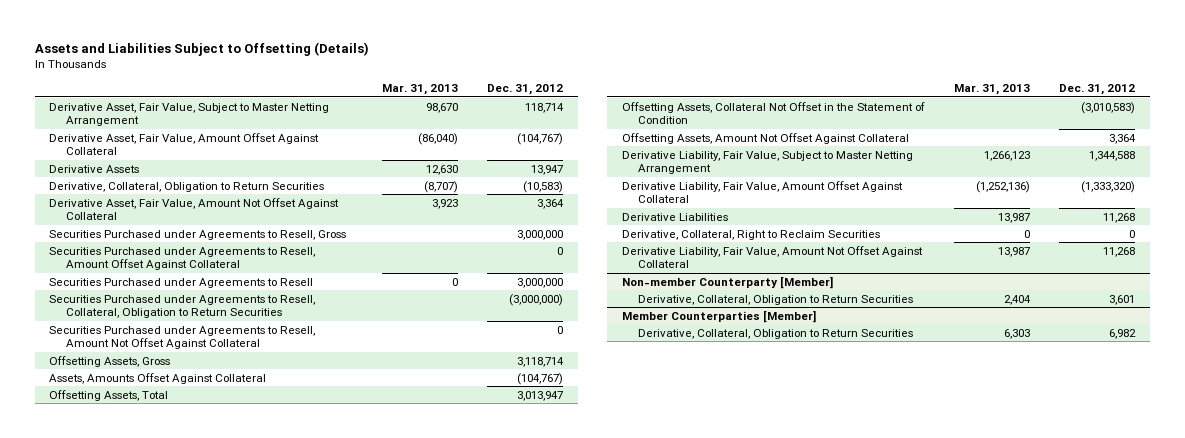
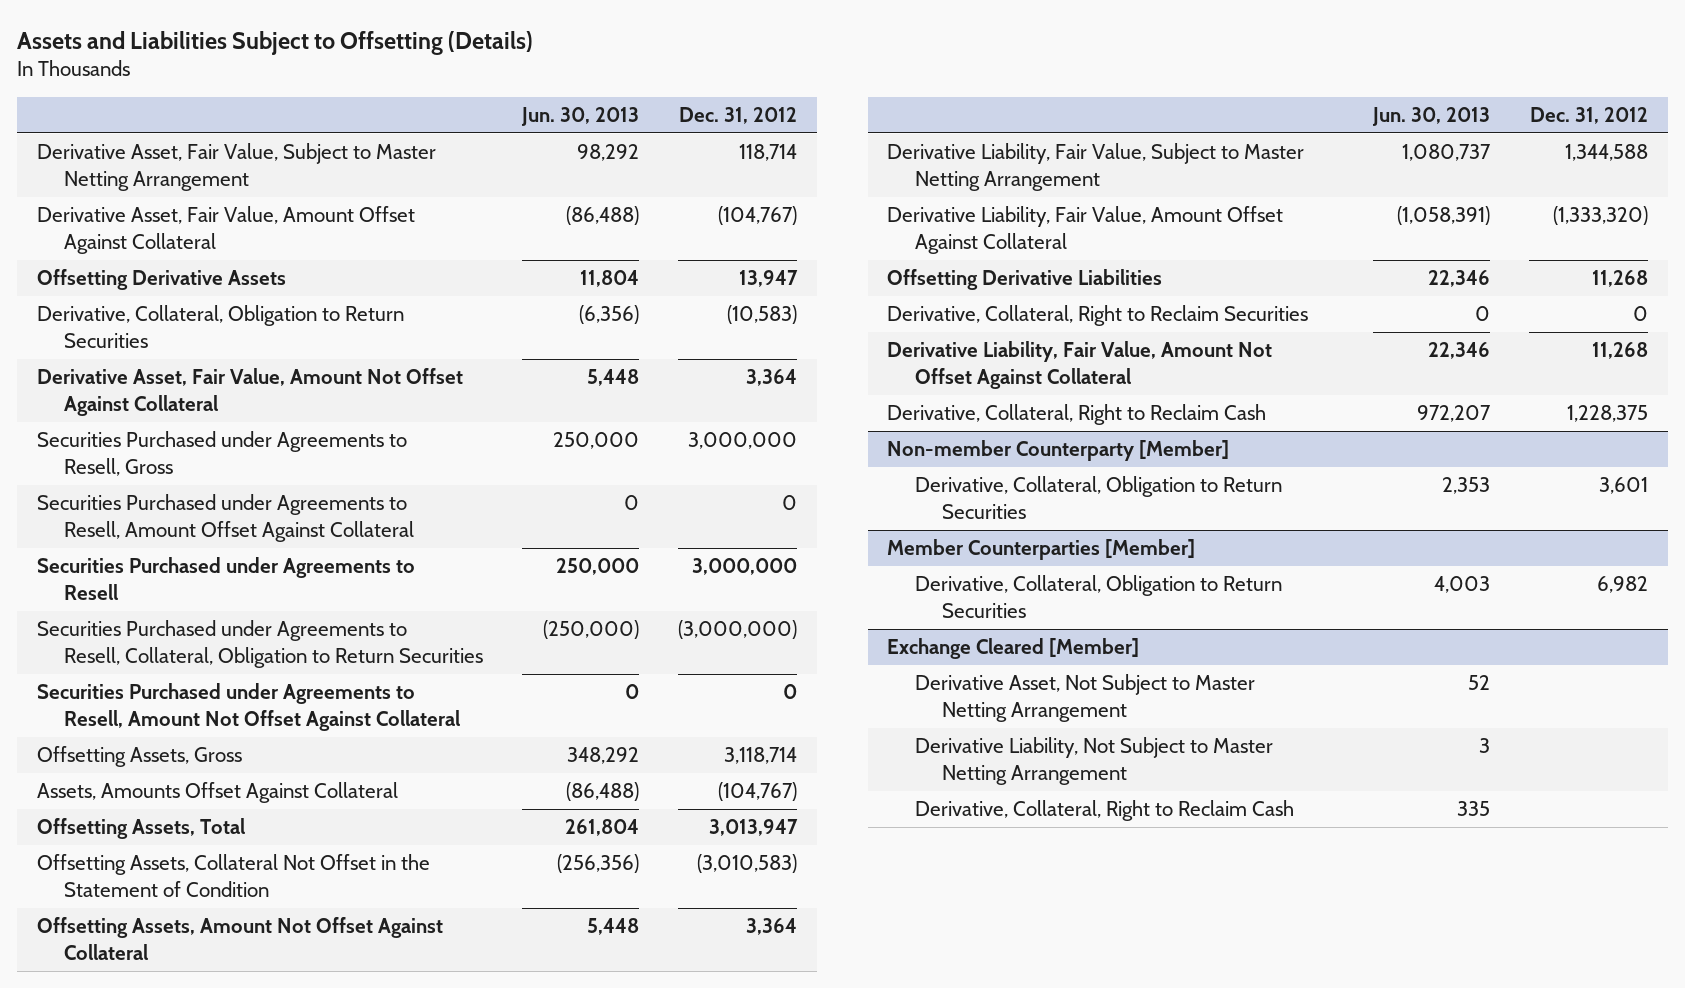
[381,84,458,96] Mar. 31, 2013 -> none
none -> [521,106,640,126] Jun. 30, 2013
[49,164,140,173] Derivative Assets -> [36,269,286,291] Offsetting Derivative Assets
[621,212,728,221] Derivative Liabilities -> [887,269,1163,291] Offsetting Derivative Liabilities
none -> [887,404,1267,426] Derivative, Collateral, Right to Reclaim Cash
none -> [887,638,1140,660] Exchange Cleared [Member]
none -> [914,674,1255,722] Derivative Asset, Not Subject to Master Netting Arrangement
none -> [914,737,1273,785] Derivative Liability, Not Subject to Master Netting Arrangement
none -> [914,800,1294,822] Derivative, Collateral, Right to Reclaim Cash

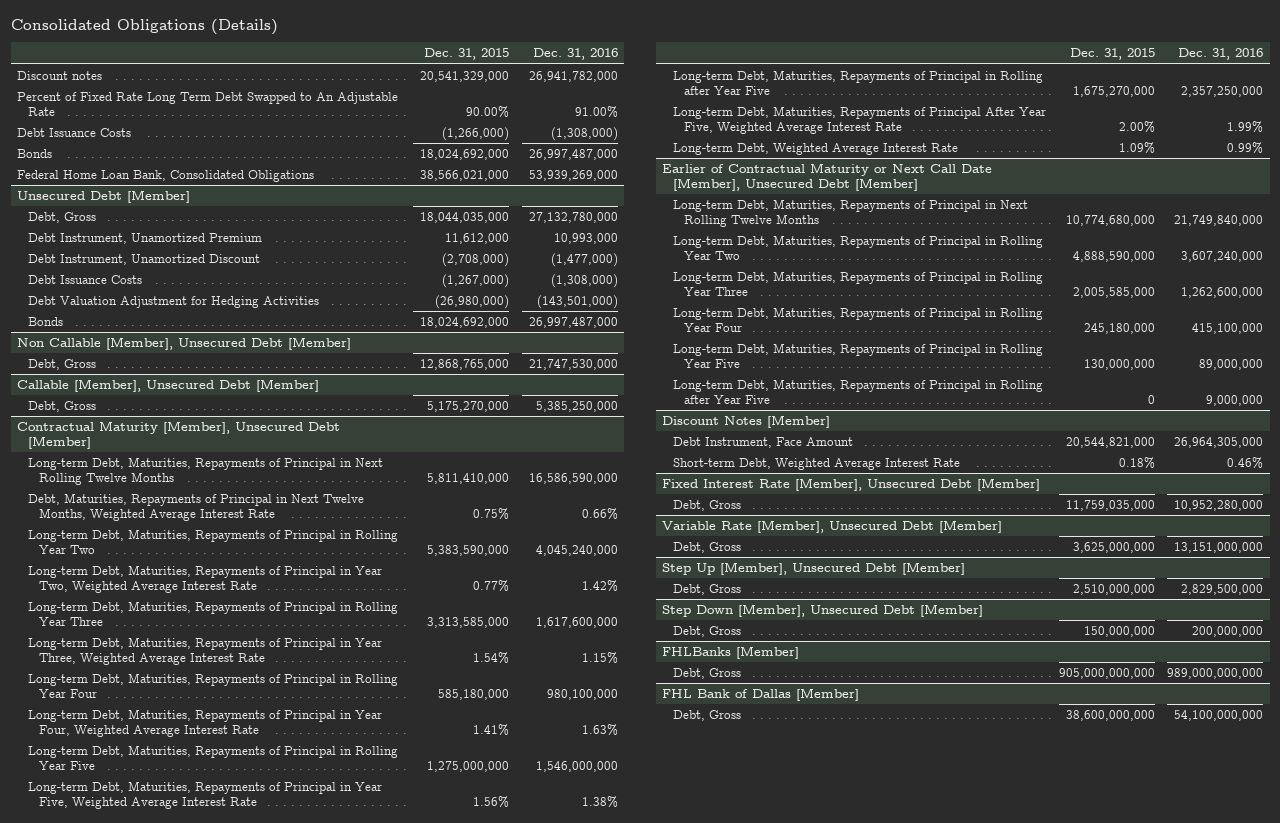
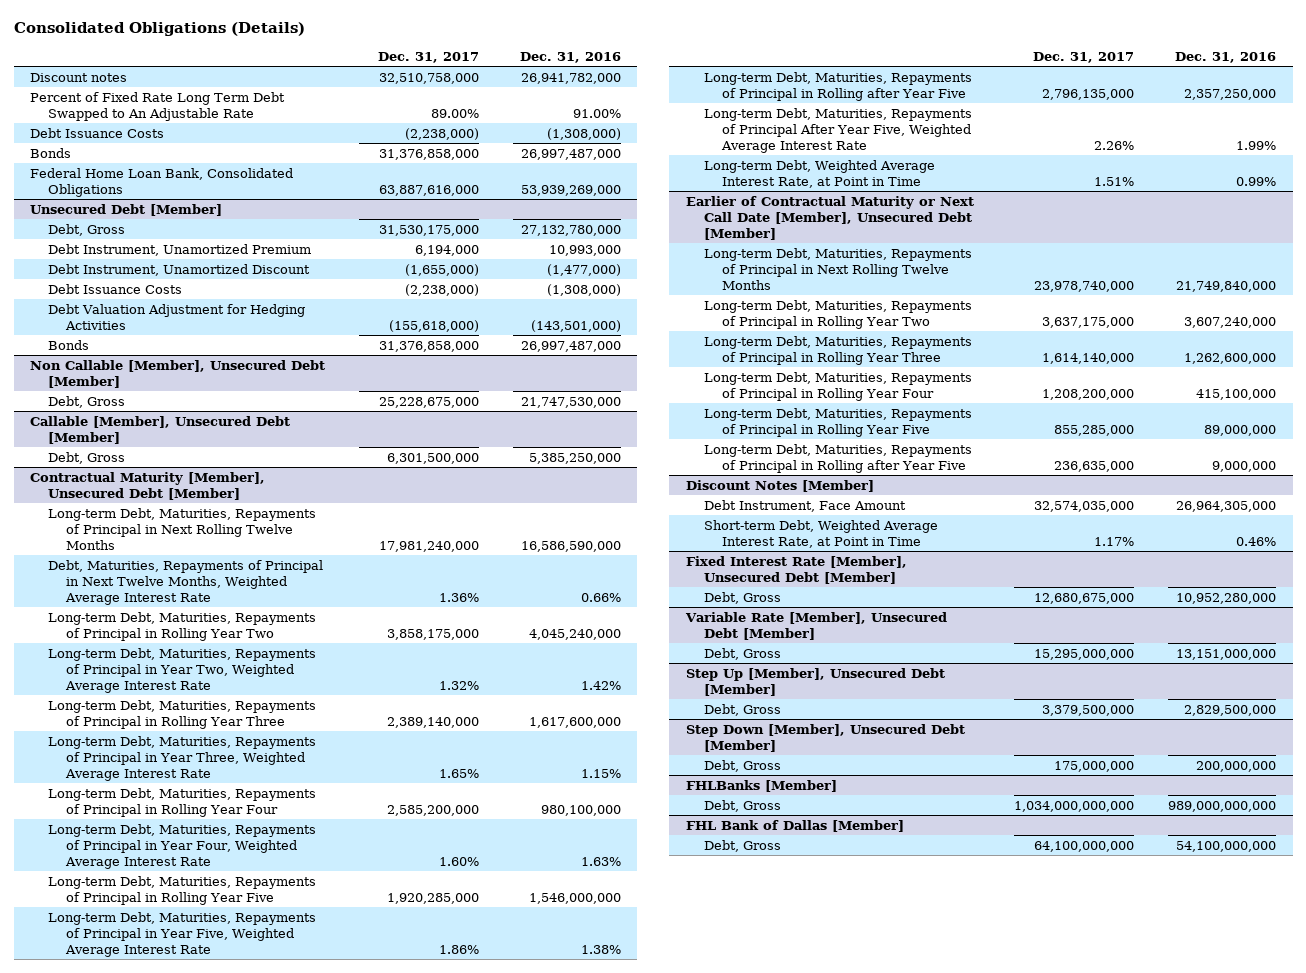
[424,48,510,61] Dec. 31, 2015 -> none
none -> [377,51,479,63] Dec. 31, 2017
[672,142,958,155] Long-term Debt, Weighted Average Interest Rate -> [703,159,935,188] Long-term Debt, Weighted Average Interest Rate, at Point in Time
[672,457,960,470] Short-term Debt, Weighted Average Interest Rate -> [703,519,938,548] Short-term Debt, Weighted Average Interest Rate, at Point in Time

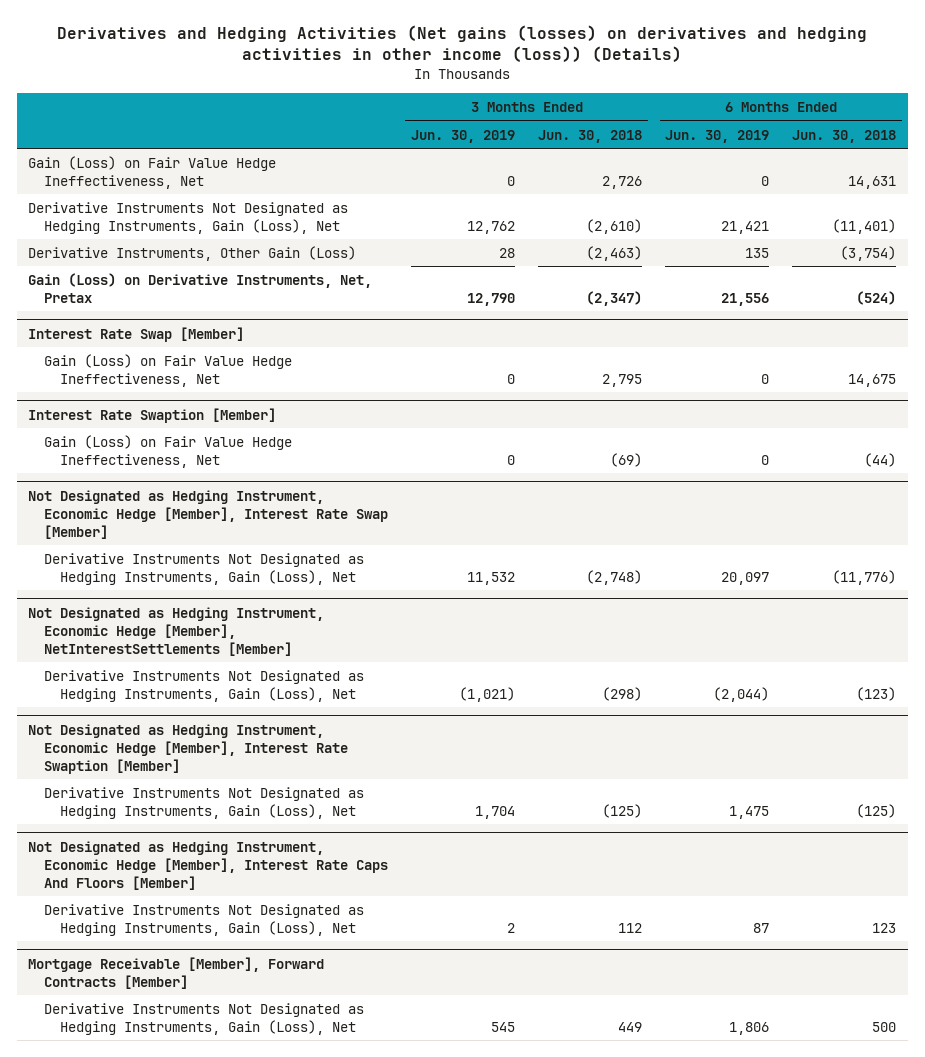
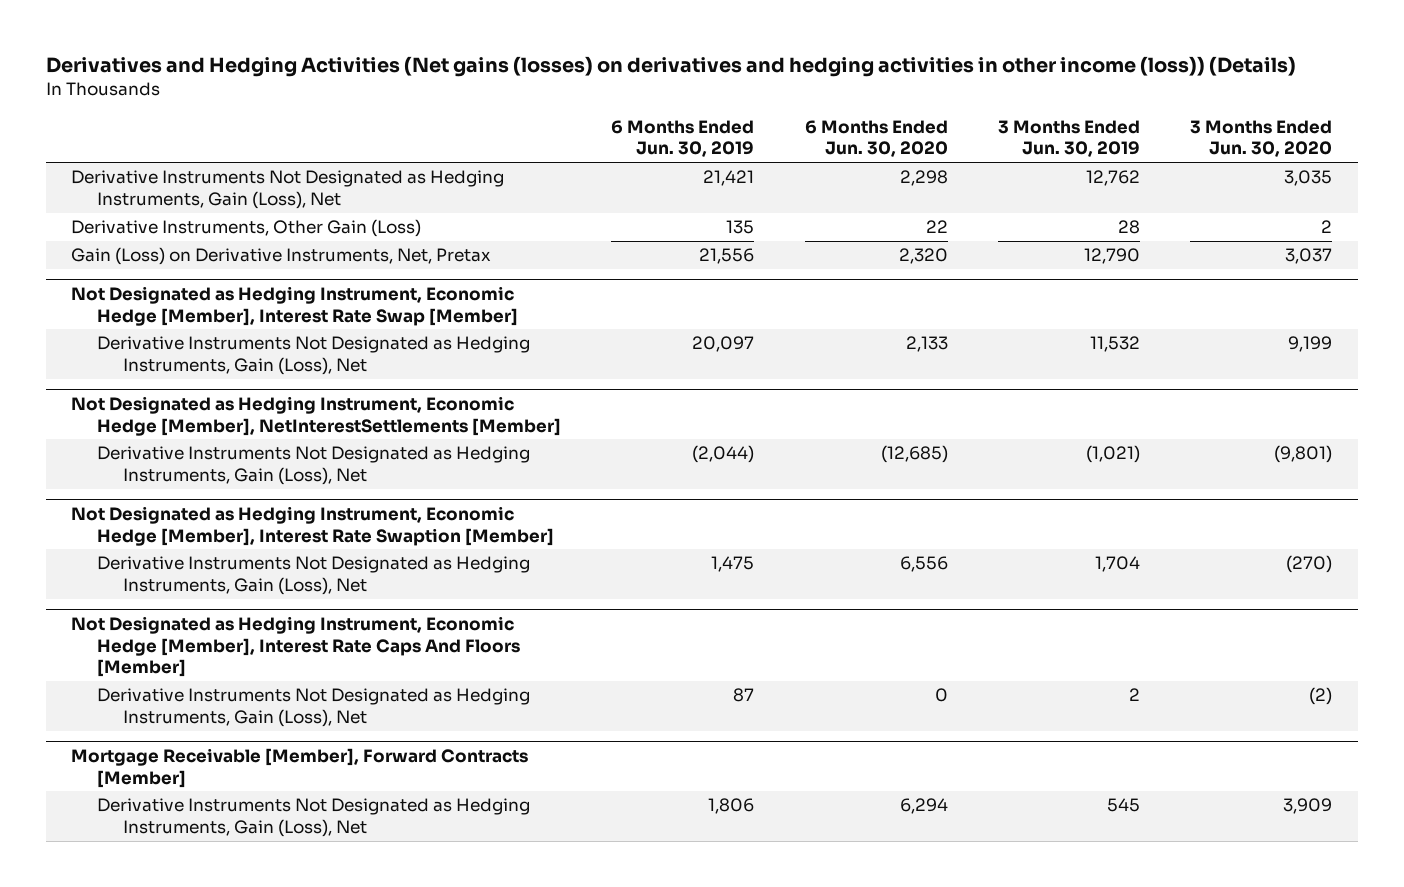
[538,129,643,143] Jun. 30, 2018 -> none
[792,129,897,143] Jun. 30, 2018 -> none
none -> [804,119,948,158] 6 Months Ended Jun. 30, 2020
none -> [1190,119,1333,158] 3 Months Ended Jun. 30, 2020
[28,155,277,189] Gain (Loss) on Fair Value Hedge Ineffectiveness, Net -> none
[28,326,245,342] Interest Rate Swap [Member] -> none
[43,353,292,387] Gain (Loss) on Fair Value Hedge Ineffectiveness, Net -> none
[28,407,277,423] Interest Rate Swaption [Member] -> none
[43,434,292,468] Gain (Loss) on Fair Value Hedge Ineffectiveness, Net -> none

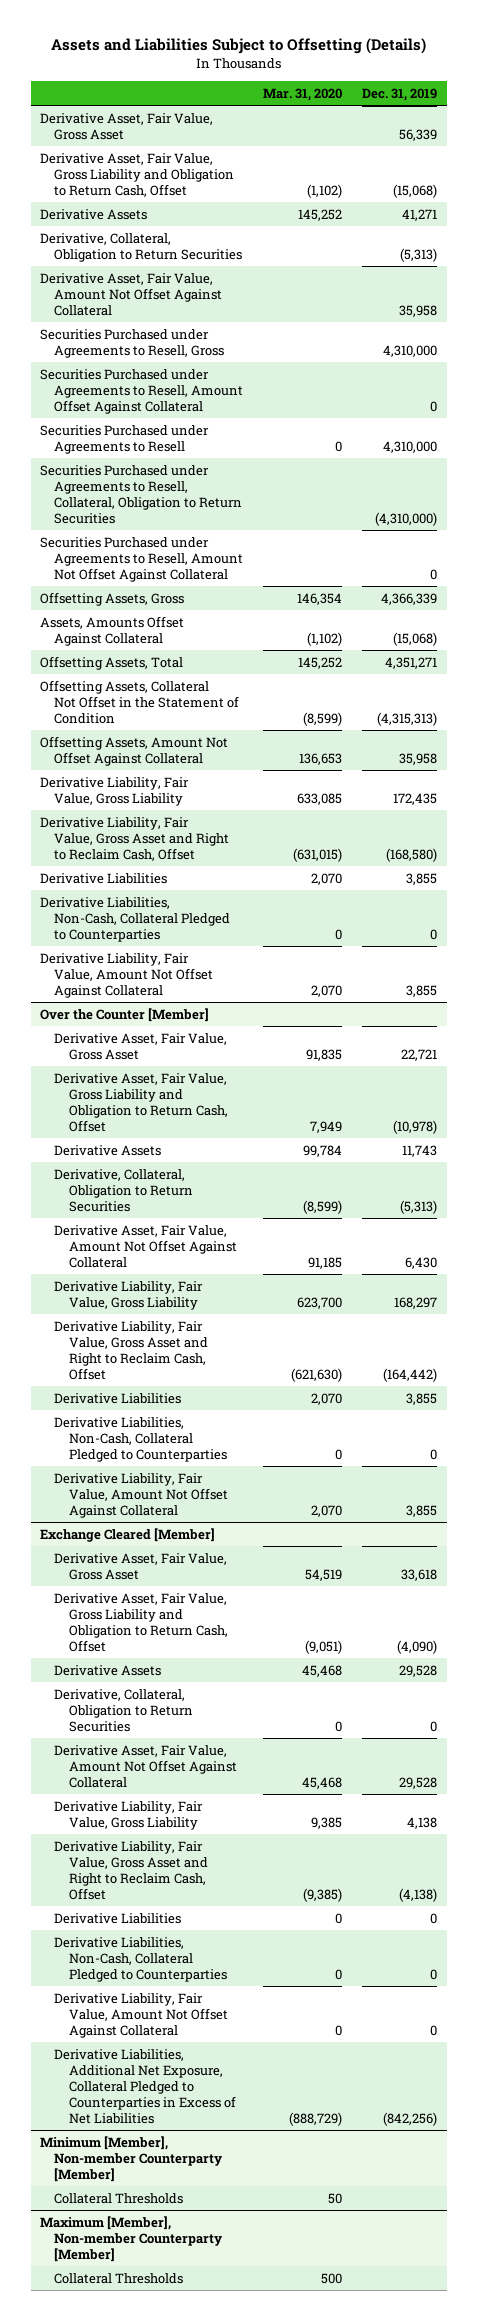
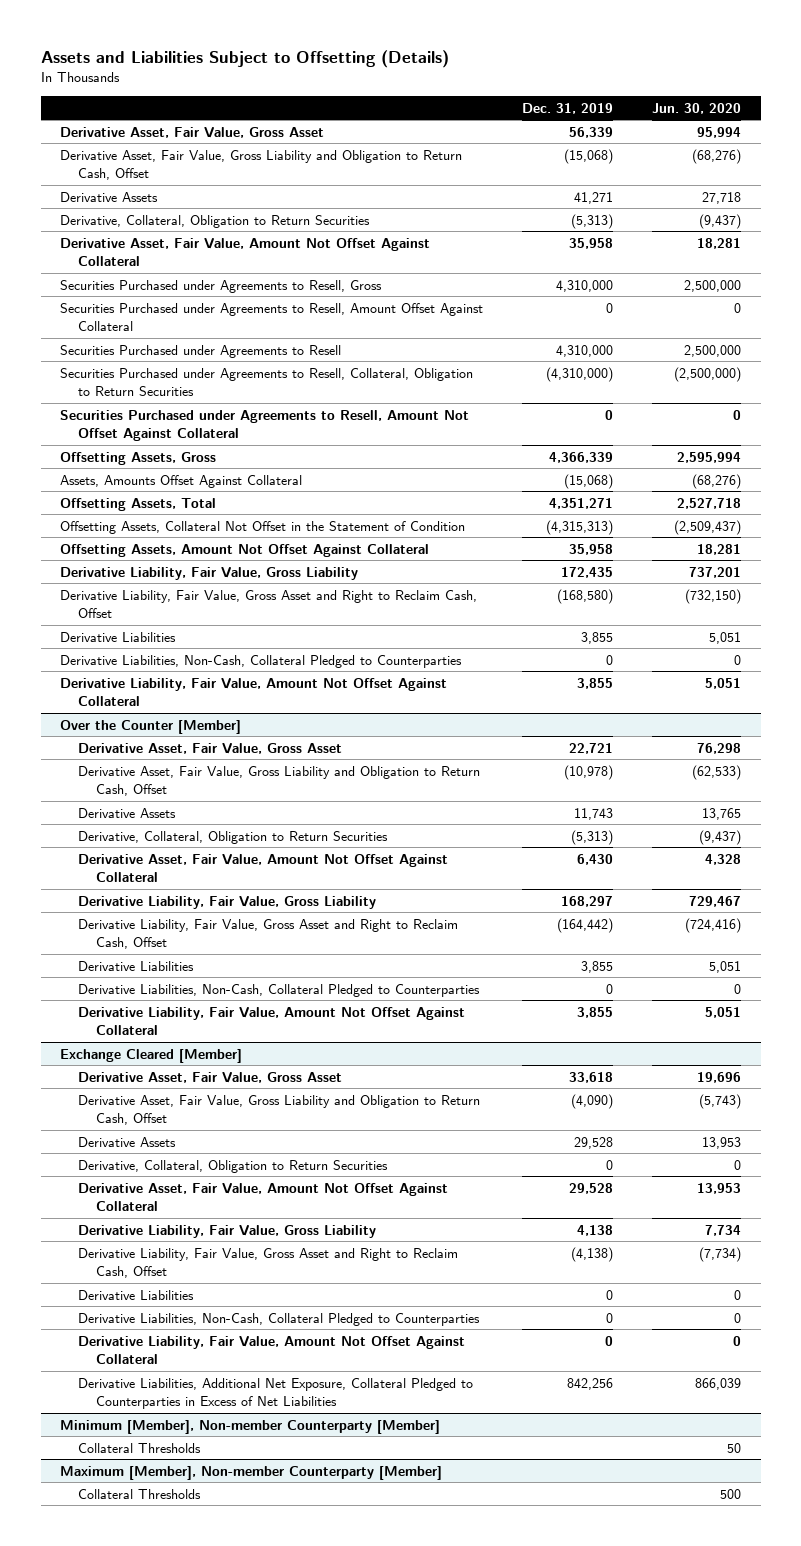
[263,87,343,101] Mar. 31, 2020 -> none
none -> [652,102,742,114] Jun. 30, 2020
[382,2111,437,2126] (842,256) -> [567,1377,614,1390] 842,256

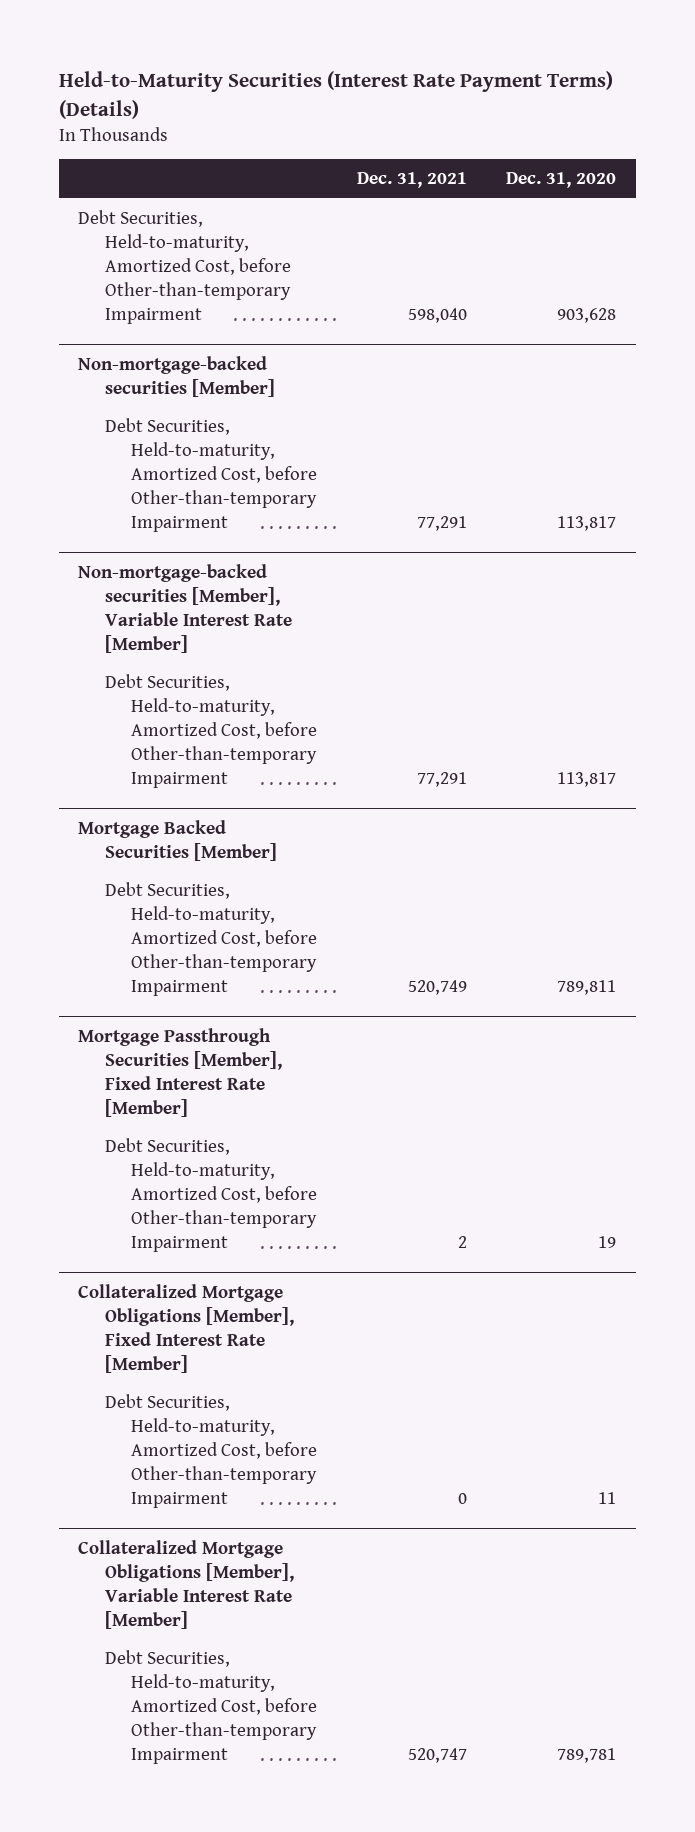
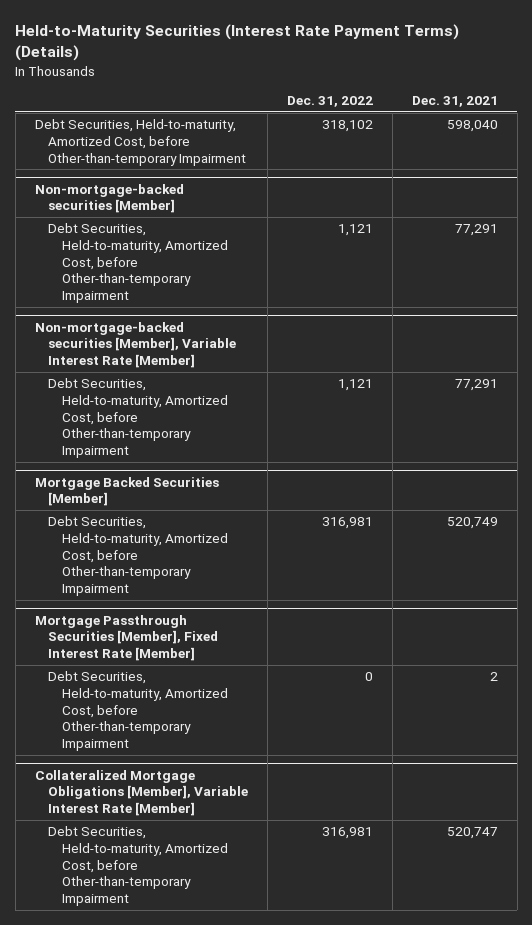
[506,172,617,189] Dec. 31, 2020 -> none
none -> [287,96,374,108] Dec. 31, 2022
[78,1283,294,1373] Collateralized Mortgage Obligations [Member], Fixed Interest Rate [Member] -> none
[104,1393,318,1508] Debt Securities, Held-to-maturity, Amortized Cost, before Other-than-temporary Impairment -> none

